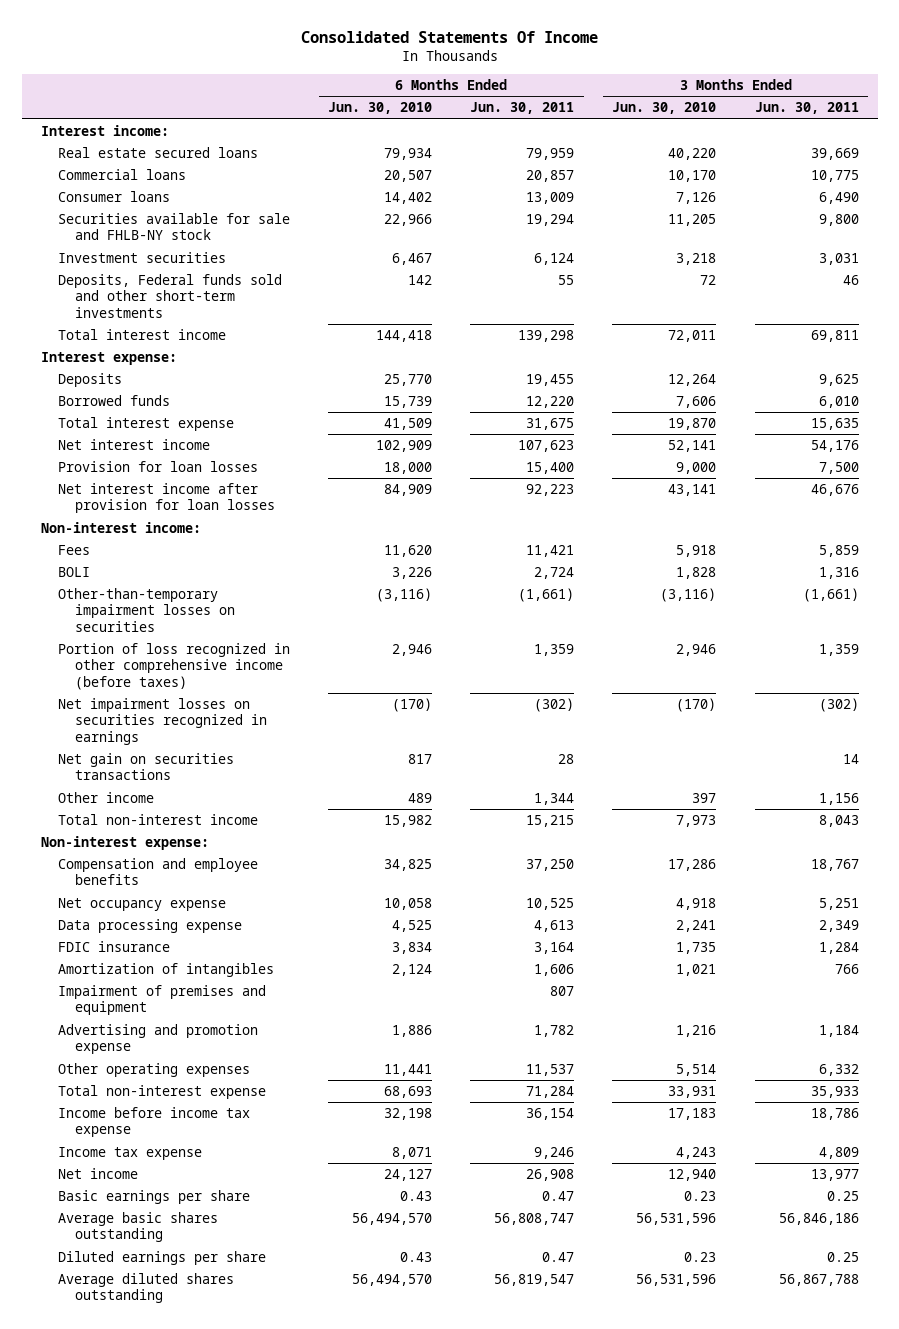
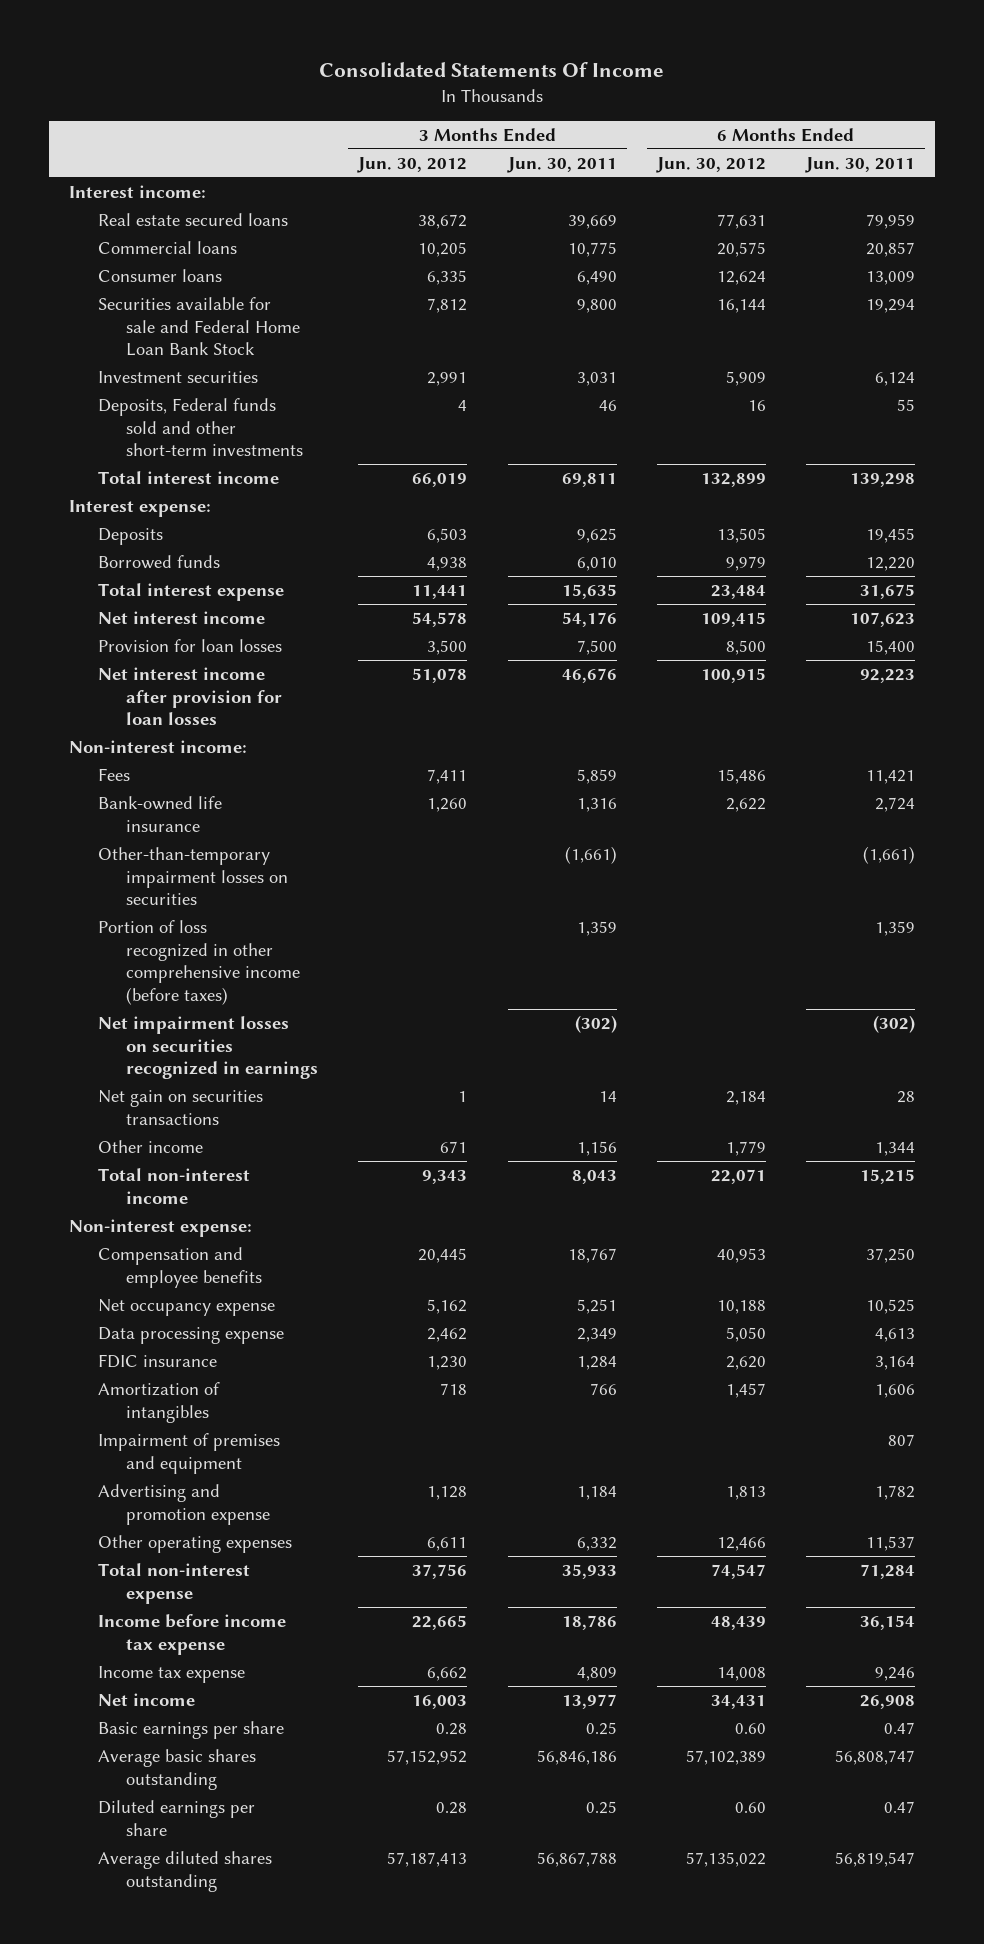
[328,102,433,115] Jun. 30, 2010 -> none
[612,102,717,115] Jun. 30, 2010 -> none
none -> [357,156,468,173] Jun. 30, 2012
none -> [655,156,766,173] Jun. 30, 2012
[58,212,291,241] Securities available for sale and FHLB-NY stock -> [97,296,301,357] Securities available for sale and Federal Home Loan Bank Stock
[58,566,91,577] BOLI -> [97,795,222,832] Bank-owned life insurance

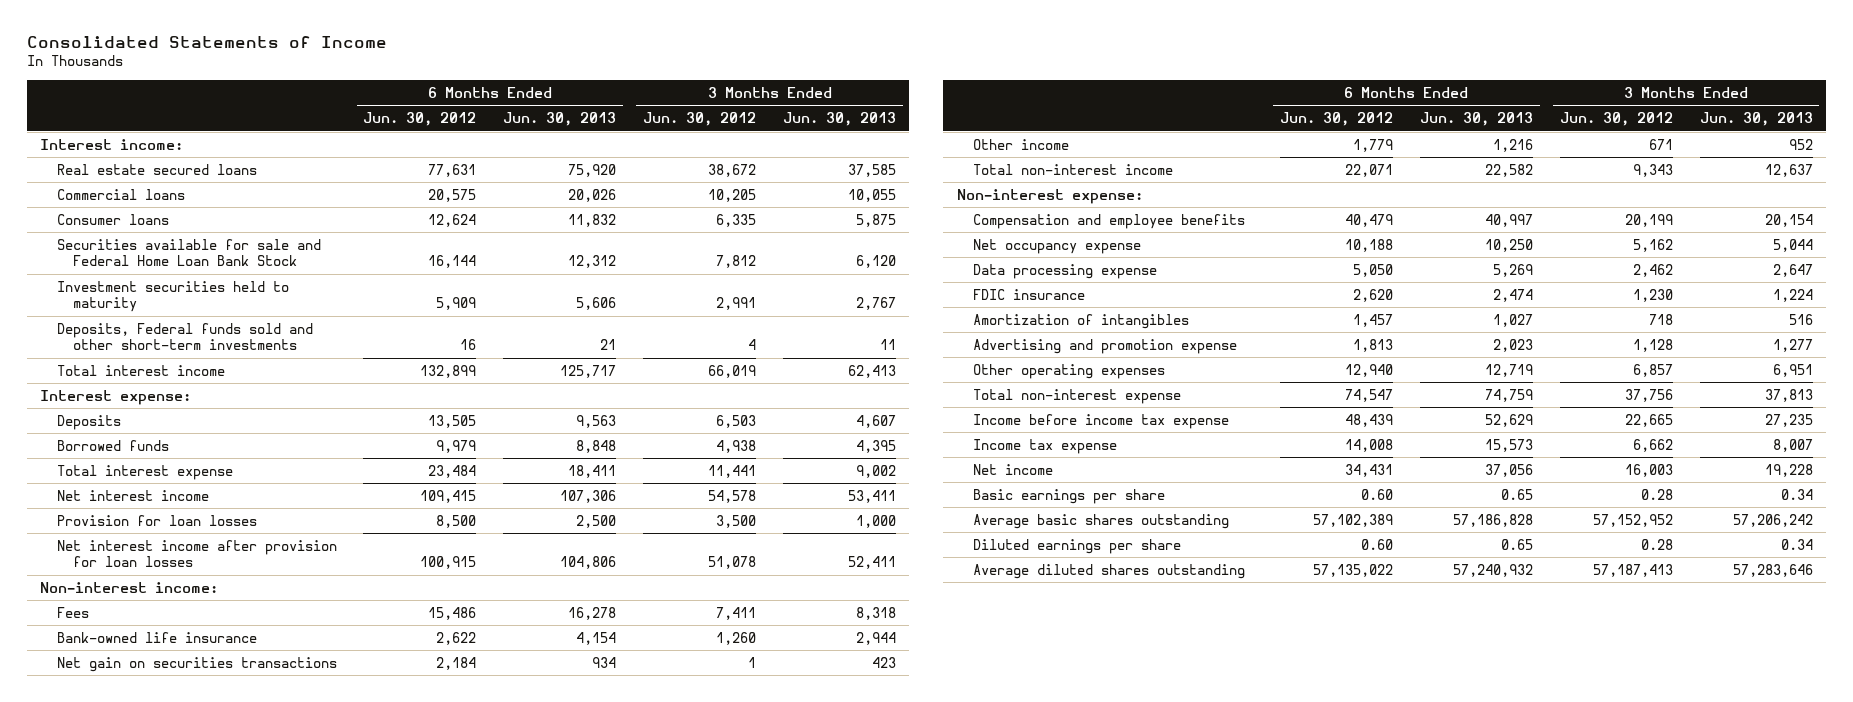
[319,62,665,78] Consolidated Statements Of Income -> [26,35,387,48] Consolidated Statements of Income
[506,156,617,173] Jun. 30, 2011 -> none
[805,156,916,173] Jun. 30, 2011 -> none
none -> [503,112,617,127] Jun. 30, 2013
none -> [782,112,896,127] Jun. 30, 2013
[97,370,258,383] Investment securities -> [56,280,289,313] Investment securities held to maturity
[97,846,289,906] Other-than-temporary impairment losses on securities -> none
[97,919,301,1006] Portion of loss recognized in other comprehensive income (before taxes) -> none
[97,1015,319,1080] Net impairment losses on securities recognized in earnings -> none
[418,1247,468,1263] 20,445 -> [1624,213,1673,227] 20,199
[716,1247,766,1263] 40,953 -> [1344,213,1393,227] 40,479
[97,1432,280,1474] Impairment of premises and equipment -> none
[427,1536,468,1551] 6,611 -> [1632,363,1673,377] 6,857
[716,1536,766,1551] 12,466 -> [1344,363,1393,377] 12,940

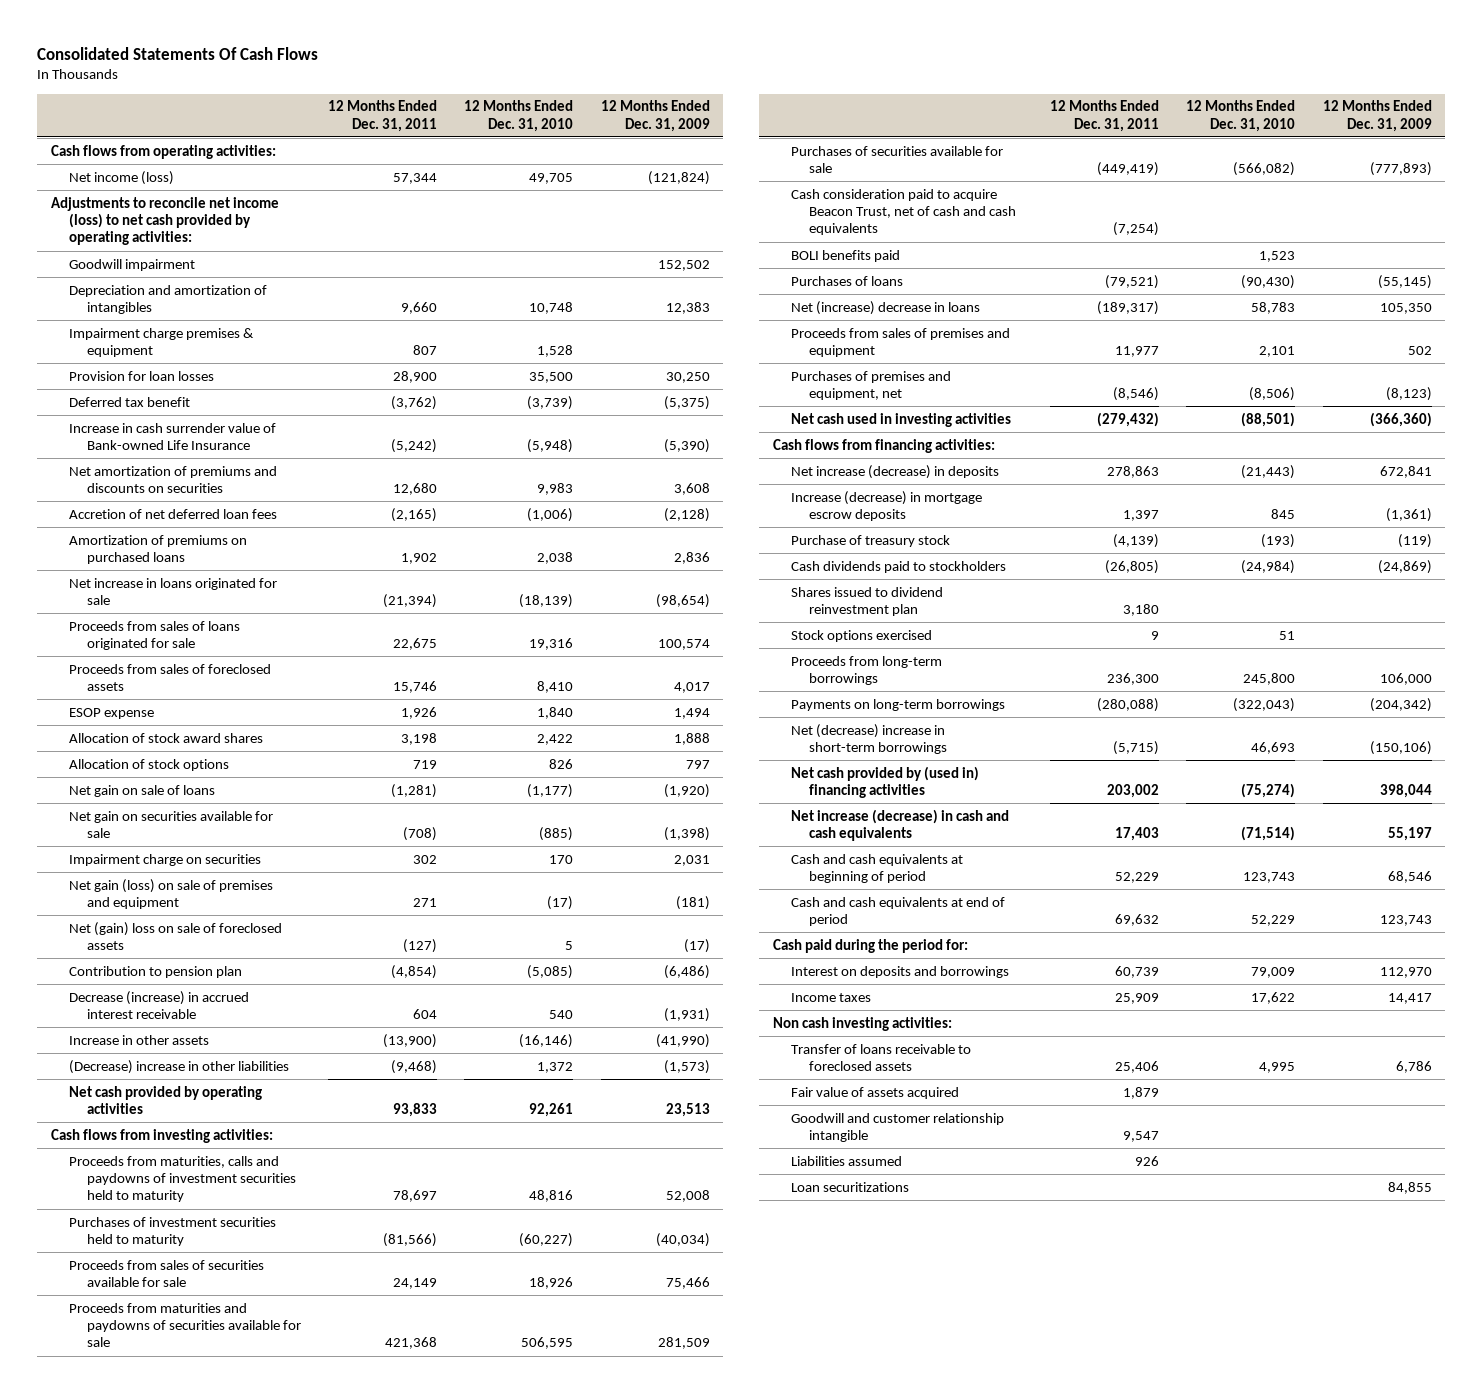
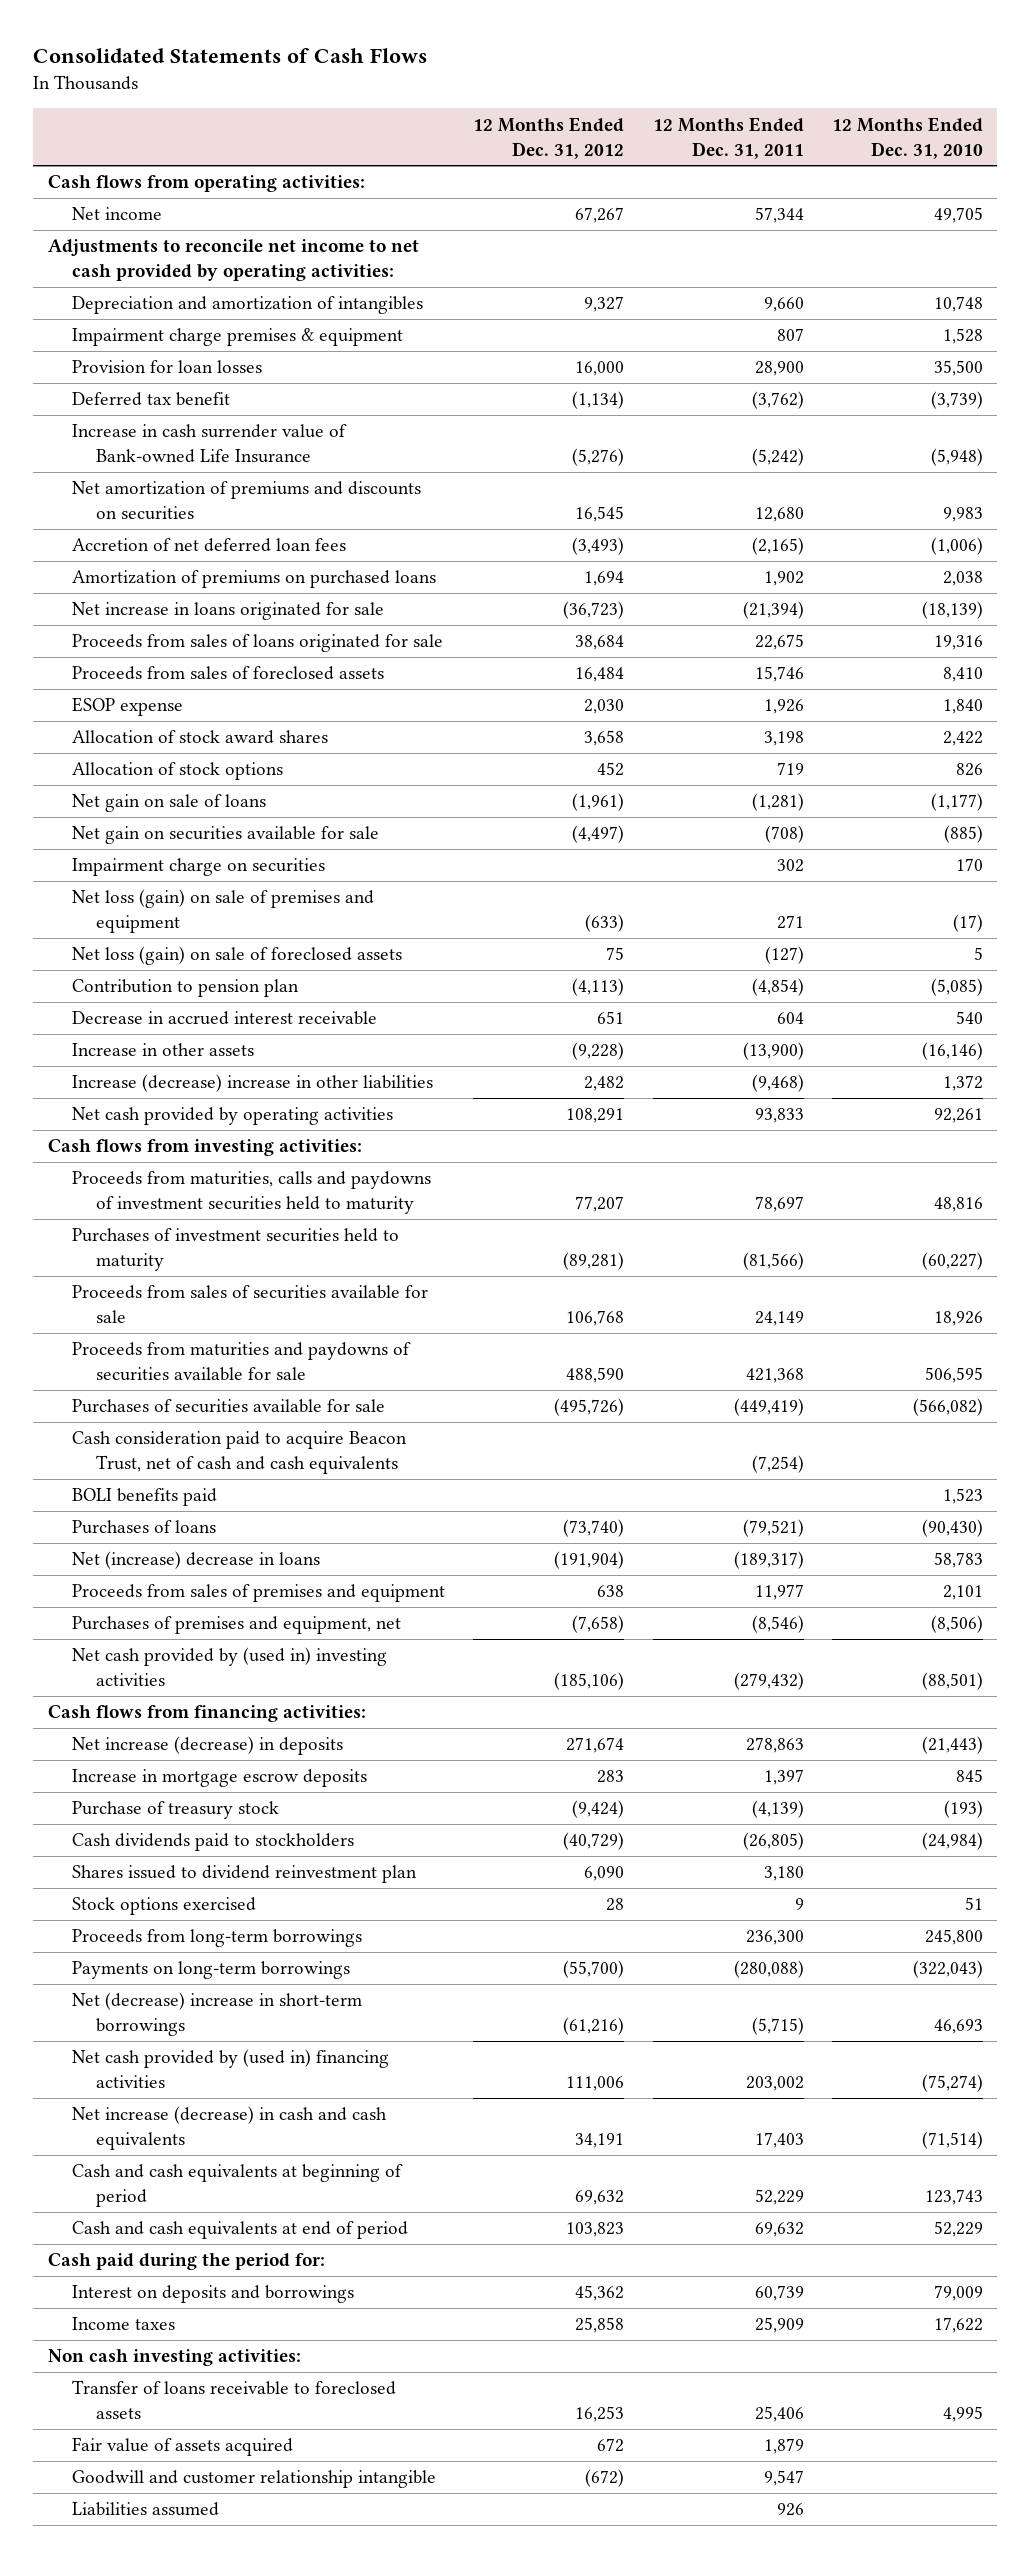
[37,46,319,60] Consolidated Statements Of Cash Flows -> [33,48,428,64] Consolidated Statements of Cash Flows
[600,100,710,132] 12 Months Ended Dec. 31, 2009 -> none
none -> [473,116,625,159] 12 Months Ended Dec. 31, 2012
[68,258,195,271] Goodwill impairment -> none
[68,170,174,185] Net income (loss) -> [71,207,162,221] Net income
[50,196,279,246] Adjustments to reconcile net income (loss) to net cash provided by operating activities: -> [47,239,419,282] Adjustments to reconcile net income to net cash provided by operating activities:
[68,878,273,909] Net gain (loss) on sale of premises and equipment -> [71,889,374,934] Net loss (gain) on sale of premises and equipment
[68,921,282,950] Net (gain) loss on sale of foreclosed assets -> [71,946,402,966] Net loss (gain) on sale of foreclosed assets
[68,990,249,1019] Decrease (increase) in accrued interest receivable -> [71,1011,377,1026] Decrease in accrued interest receivable
[68,1059,289,1074] (Decrease) increase in other liabilities -> [71,1074,433,1093] Increase (decrease) increase in other liabilities
[790,412,1011,427] Net cash used in investing activities -> [71,1647,387,1687] Net cash provided by (used in) investing activities
[790,490,982,521] Increase (decrease) in mortgage escrow deposits -> [71,1769,367,1788] Increase in mortgage escrow deposits
[790,1181,909,1192] Loan securitizations -> none

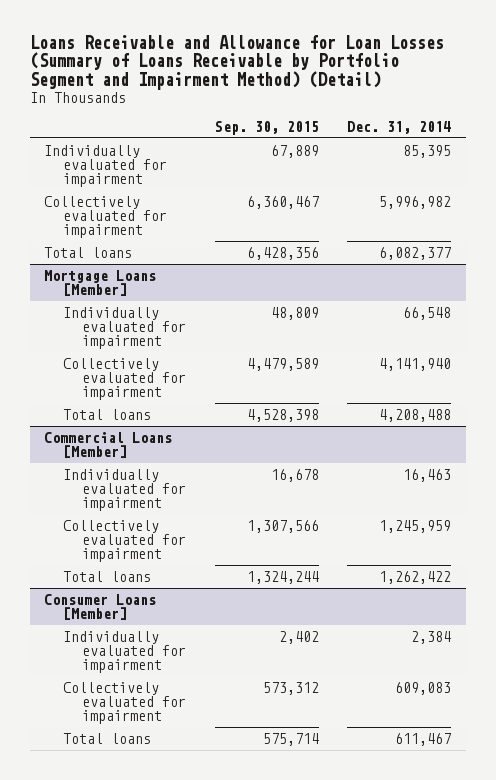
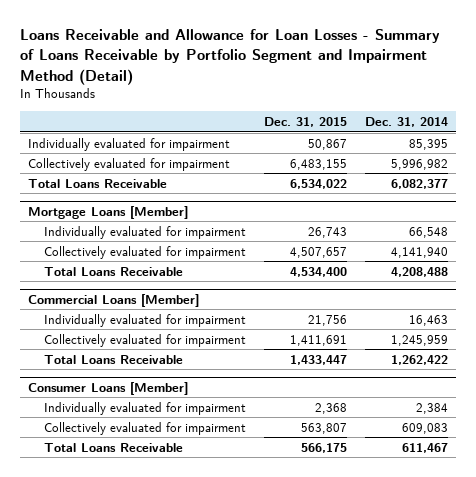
[29,34,444,91] Loans Receivable and Allowance for Loan Losses (Summary of Loans Receivable by Portfolio Segment and Impairment Method) (Detail) -> [19,28,440,85] Loans Receivable and Allowance for Loan Losses - Summary of Loans Receivable by Portfolio Segment and Impairment Method (Detail)
[214,120,319,135] Sep. 30, 2015 -> none
none -> [263,117,347,128] Dec. 31, 2015
[44,246,133,258] Total loans -> [28,178,168,188] Total Loans Receivable
[62,408,151,420] Total loans -> [44,266,184,276] Total Loans Receivable
[62,570,151,582] Total loans -> [44,354,184,364] Total Loans Receivable
[62,732,151,744] Total loans -> [44,442,184,452] Total Loans Receivable

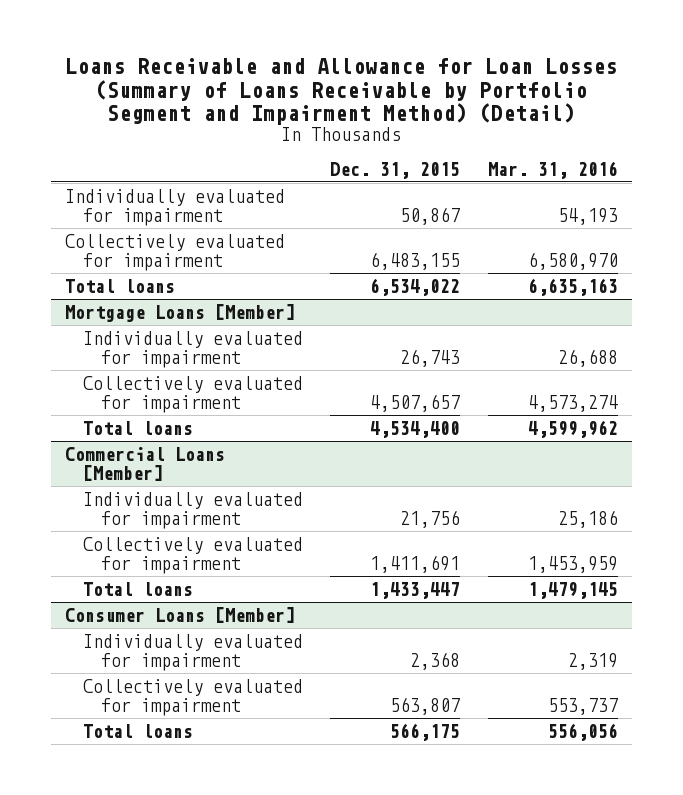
[19,28,440,85] Loans Receivable and Allowance for Loan Losses - Summary of Loans Receivable by Portfolio Segment and Impairment Method (Detail) -> [65,58,618,126] Loans Receivable and Allowance for Loan Losses (Summary of Loans Receivable by Portfolio Segment and Impairment Method) (Detail)
[364,117,448,128] Dec. 31, 2014 -> none
none -> [488,161,619,180] Mar. 31, 2016
[28,178,168,188] Total Loans Receivable -> [64,278,175,293] Total loans
[44,266,184,276] Total Loans Receivable -> [82,420,193,435] Total loans
[44,354,184,364] Total Loans Receivable -> [82,581,193,596] Total loans
[44,442,184,452] Total Loans Receivable -> [82,723,193,738] Total loans

